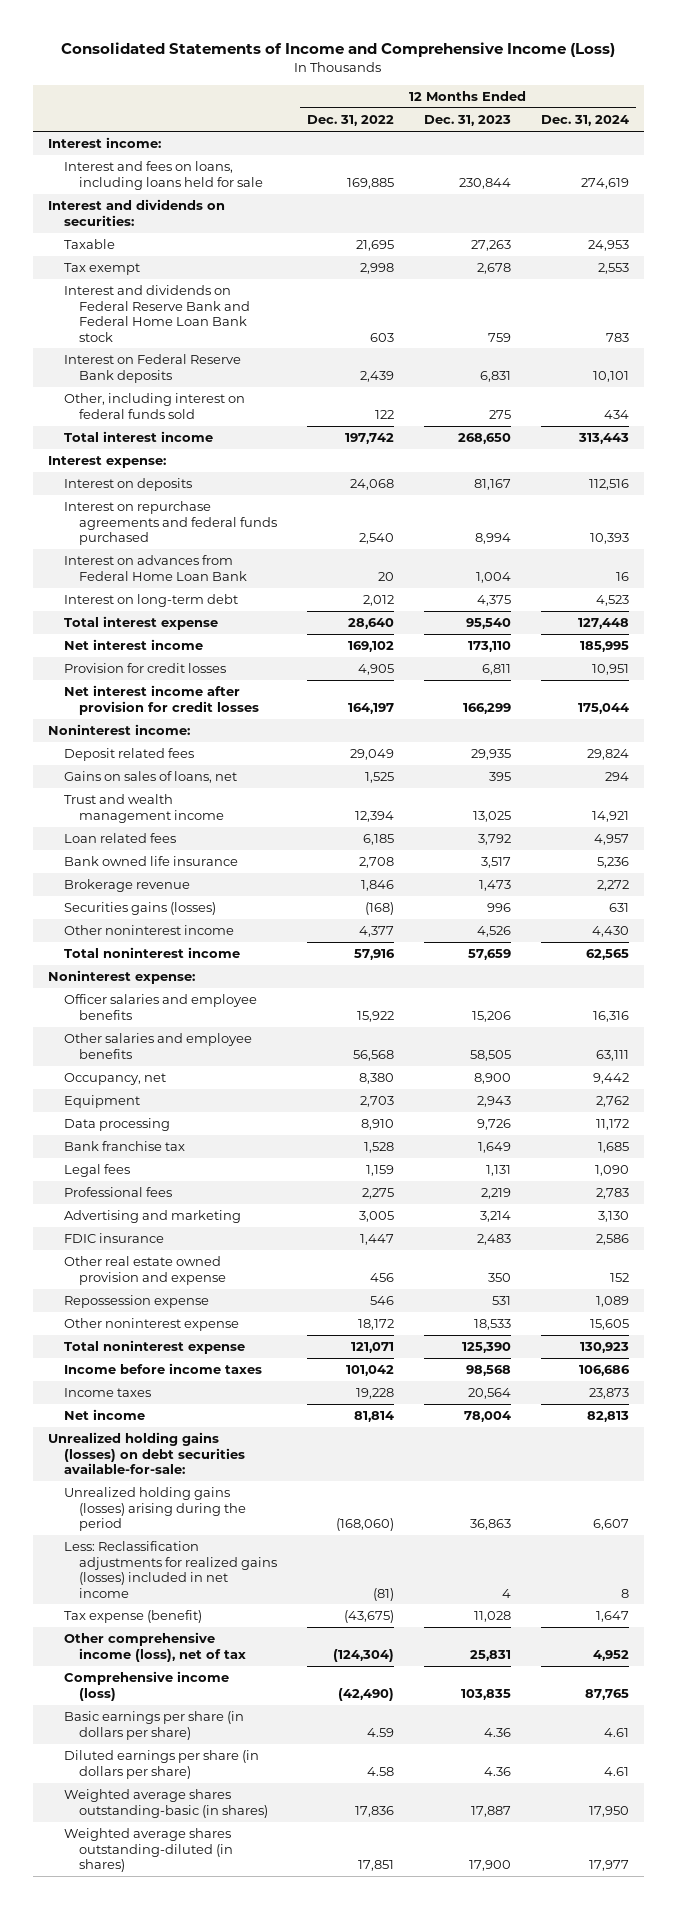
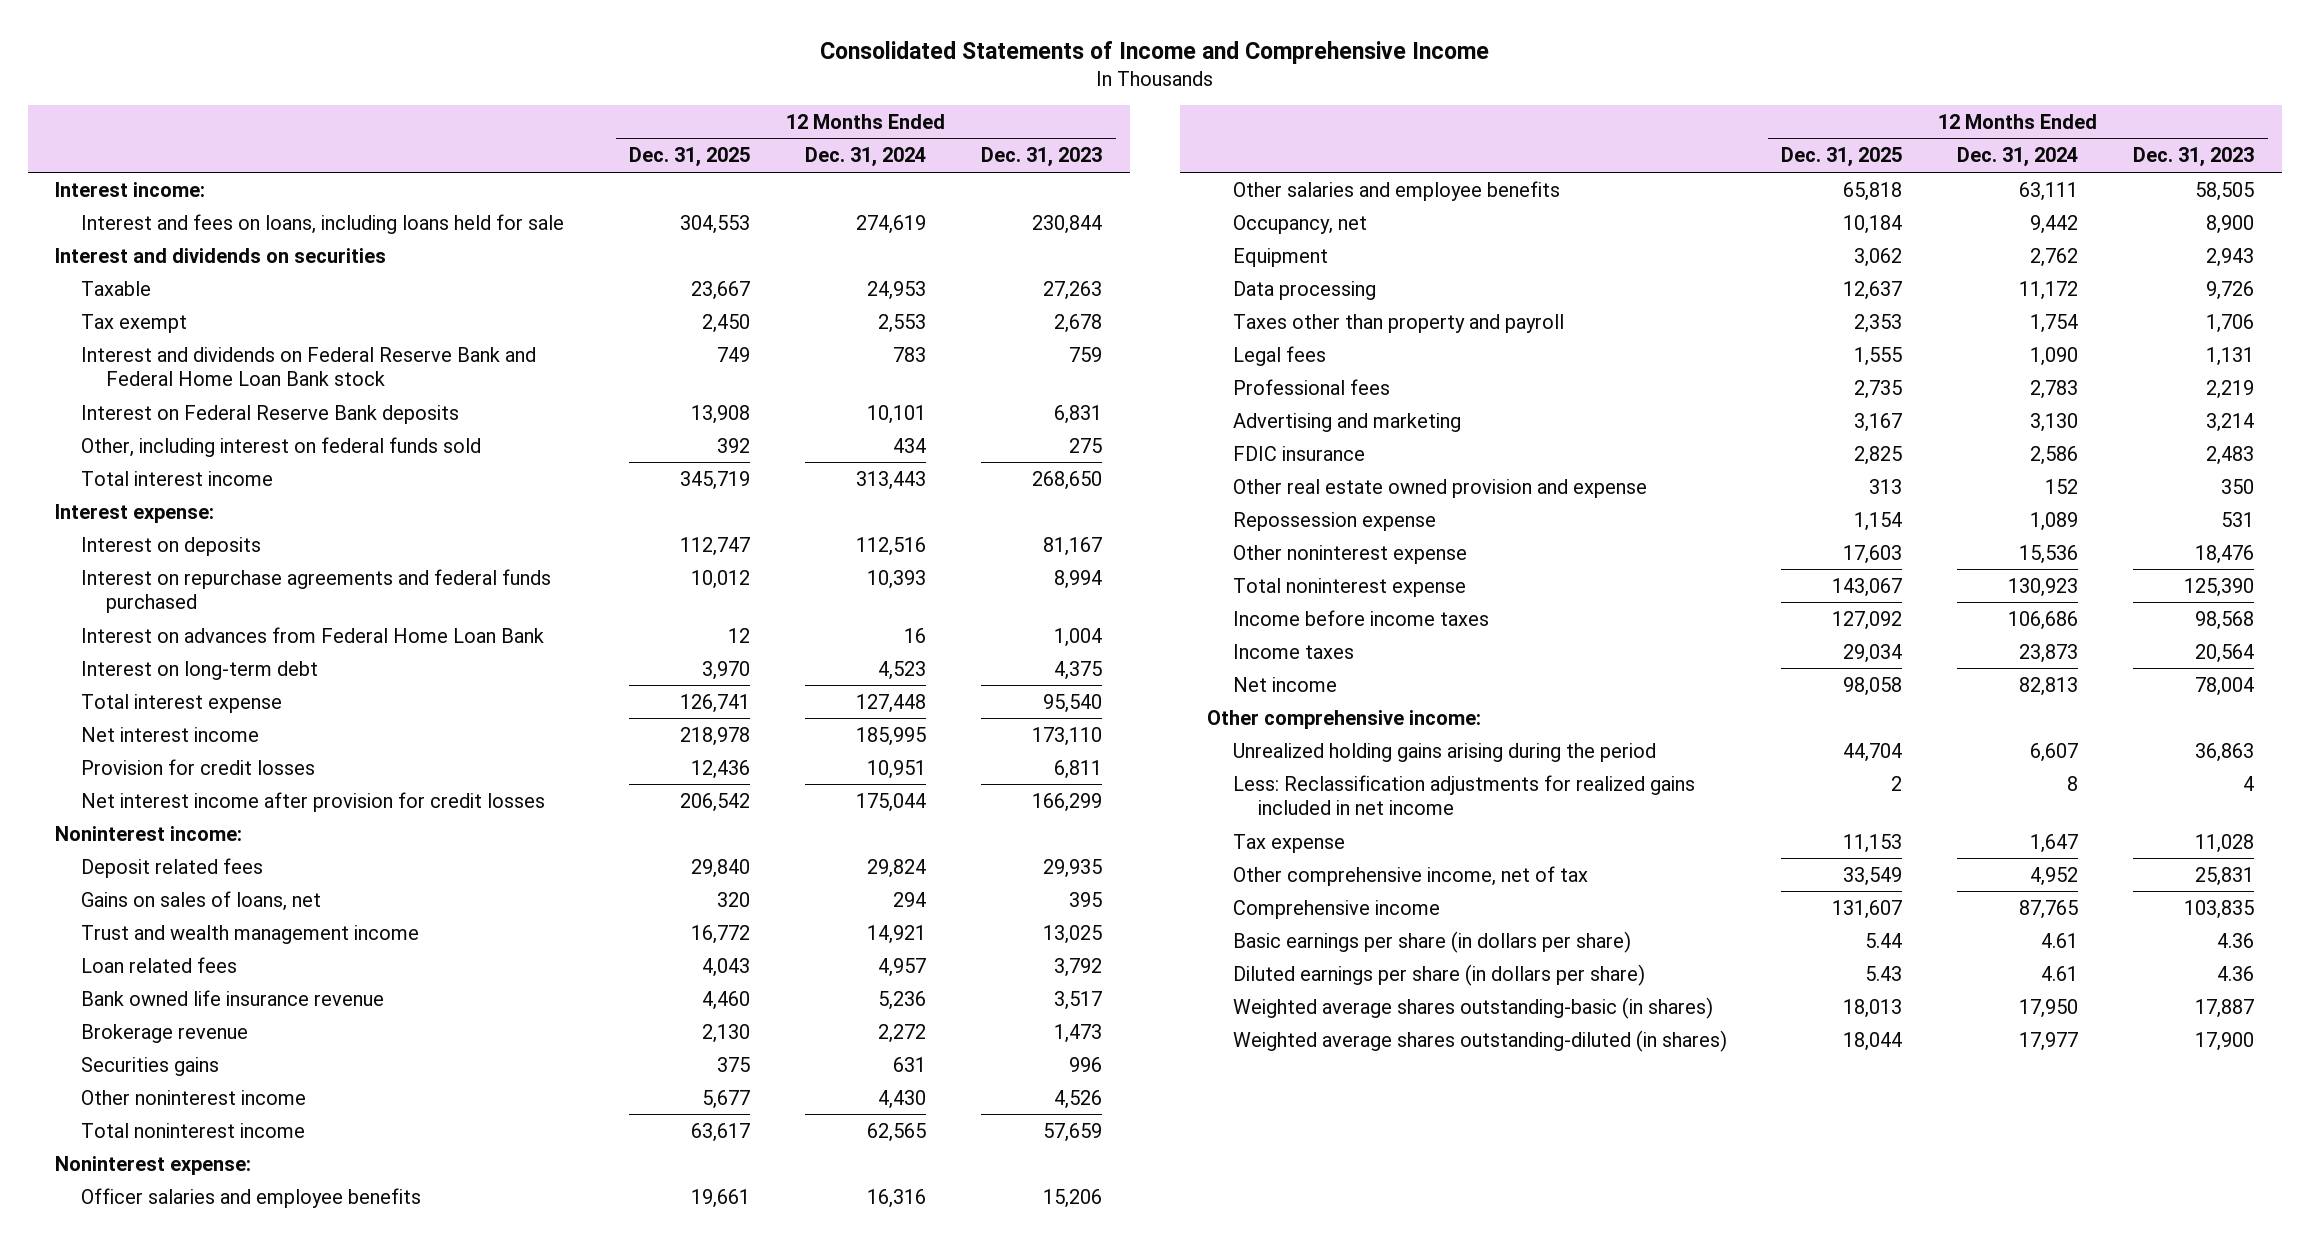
[61,41,616,57] Consolidated Statements of Income and Comprehensive Income (Loss) -> [819,40,1489,64] Consolidated Statements of Income and Comprehensive Income
[307,115,395,127] Dec. 31, 2022 -> none
none -> [629,147,751,168] Dec. 31, 2025
[48,199,226,226] Interest and dividends on securities: -> [55,247,387,263] Interest and dividends on securities
[63,856,238,867] Bank owned life insurance -> [80,989,384,1006] Bank owned life insurance revenue
[63,902,216,916] Securities gains (losses) -> [80,1056,219,1076] Securities gains
[63,1141,185,1152] Bank franchise tax -> none
none -> [1232,313,1564,333] Taxes other than property and payroll
[473,1319,511,1331] 18,533 -> [2195,544,2255,564] 18,476
[589,1319,629,1331] 15,605 -> [2019,544,2079,564] 15,536
[48,1432,245,1475] Unrealized holding gains (losses) on debt securities available-for-sale: -> none
none -> [1207,709,1482,729] Other comprehensive income:
[63,1487,247,1532] Unrealized holding gains (losses) arising during the period -> [1232,742,1656,762] Unrealized holding gains arising during the period
[63,1541,278,1598] Less: Reclassification adjustments for realized gains (losses) included in net income -> [1232,774,1695,816] Less: Reclassification adjustments for realized gains included in net income
[63,1610,202,1624] Tax expense (benefit) -> [1232,833,1345,853] Tax expense
[63,1632,247,1662] Other comprehensive income (loss), net of tax -> [1232,865,1588,886] Other comprehensive income, net of tax
[63,1671,229,1701] Comprehensive income (loss) -> [1232,899,1440,919] Comprehensive income

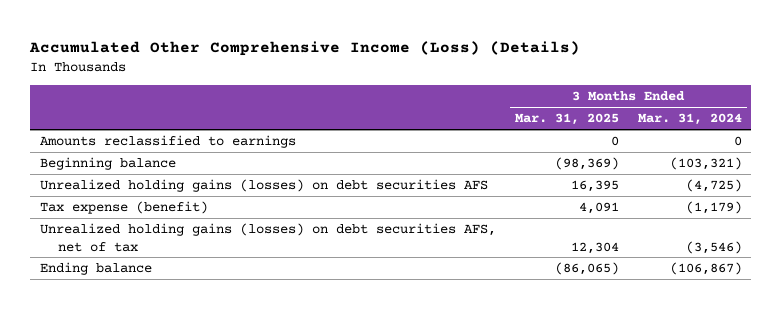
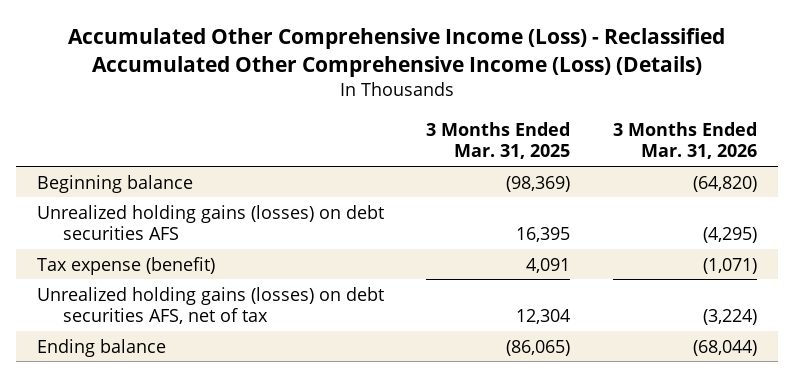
[29,41,581,57] Accumulated Other Comprehensive Income (Loss) (Details) -> [67,27,725,77] Accumulated Other Comprehensive Income (Loss) - Reclassified Accumulated Other Comprehensive Income (Loss) (Details)
[637,113,742,126] Mar. 31, 2024 -> none
none -> [612,122,757,160] 3 Months Ended Mar. 31, 2026
[39,135,296,149] Amounts reclassified to earnings -> none

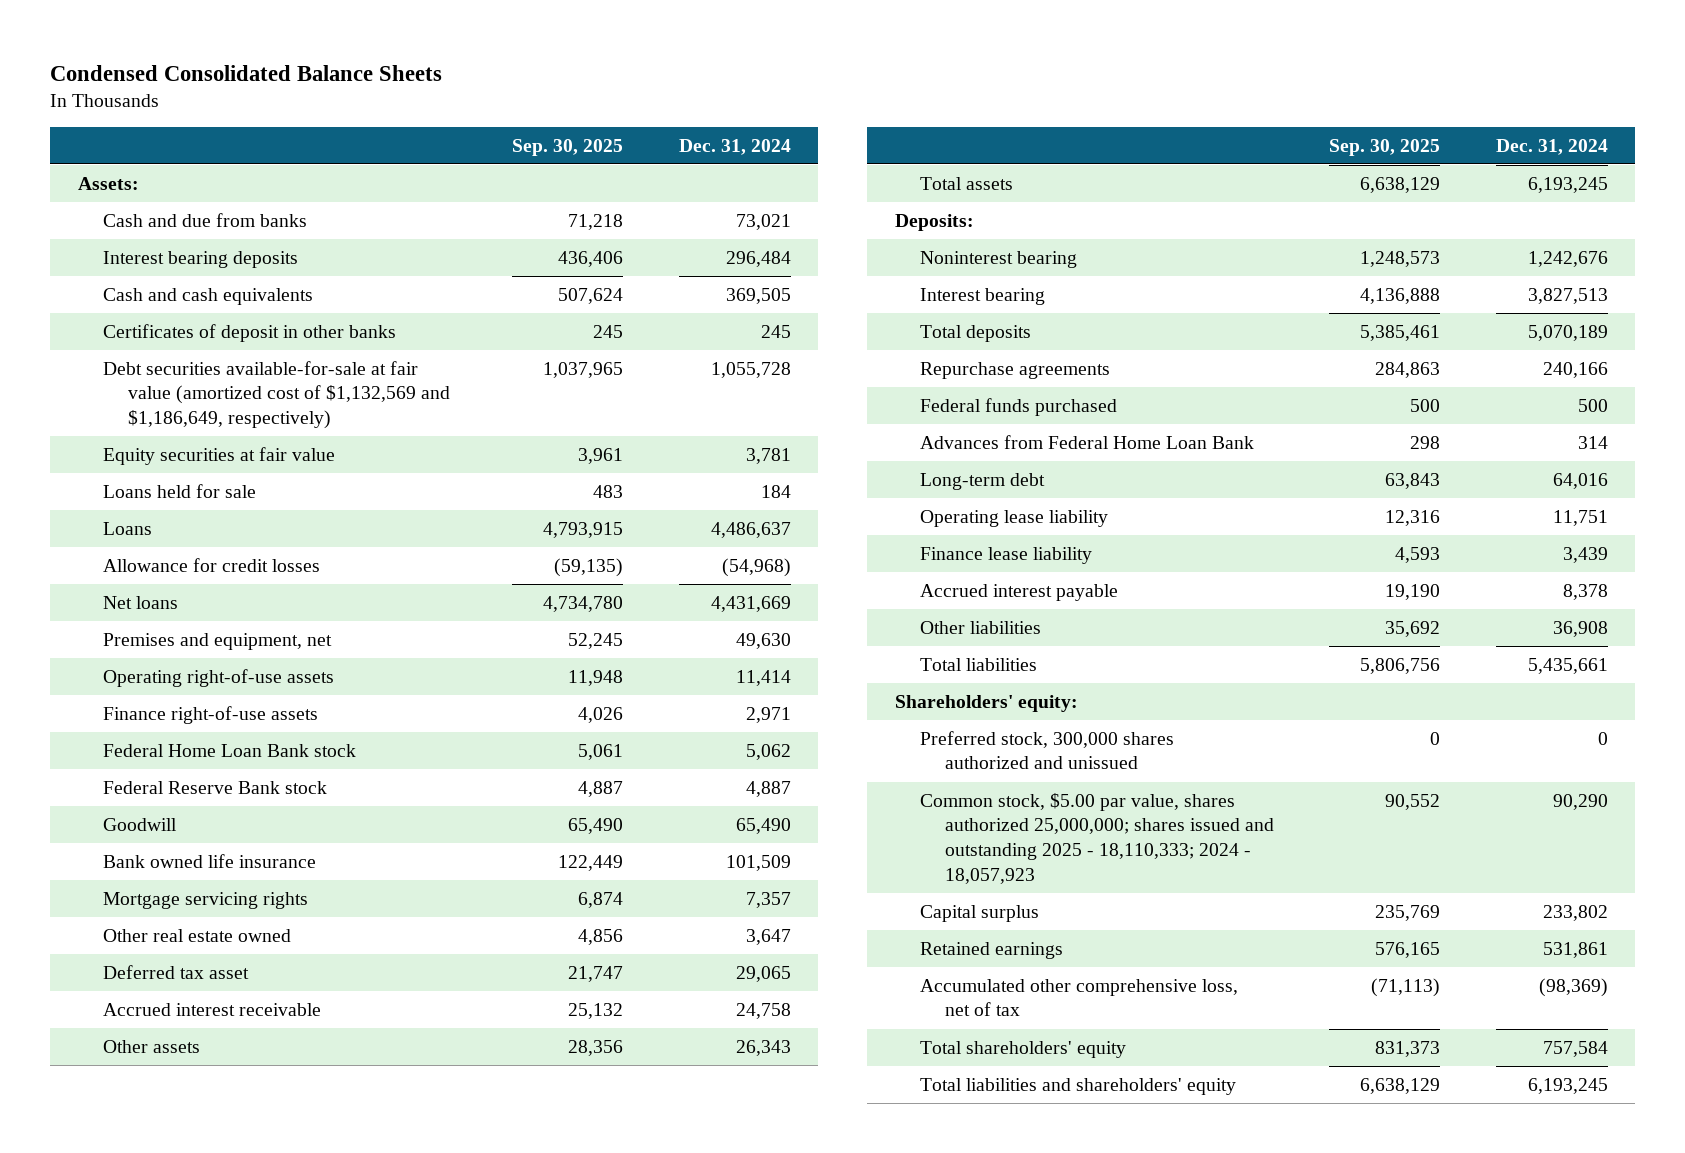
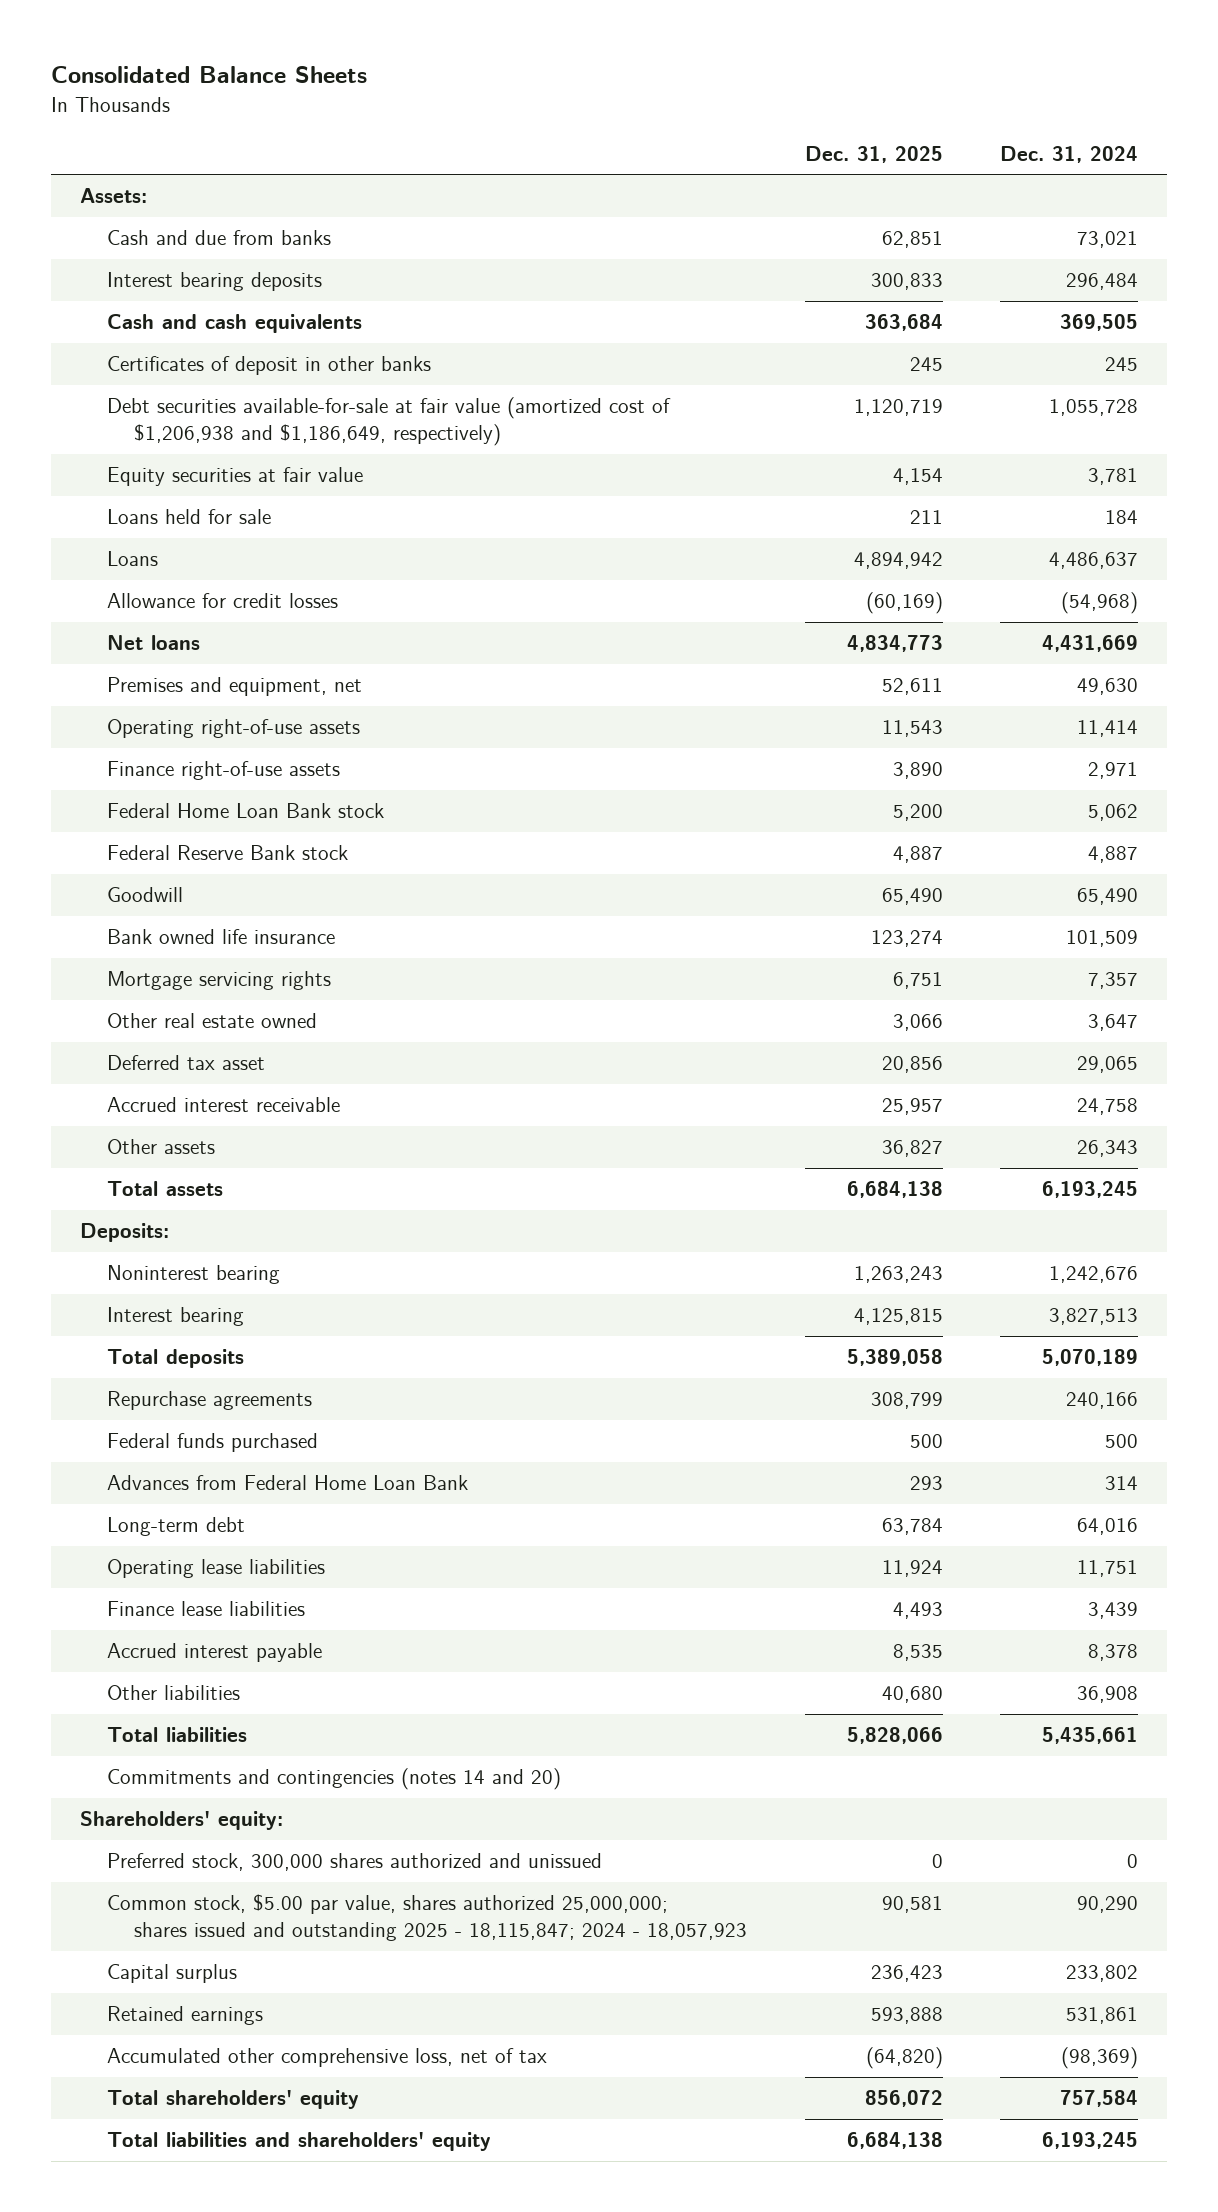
[50,64,443,81] Condensed Consolidated Balance Sheets -> [50,66,367,84] Consolidated Balance Sheets
[512,138,624,156] Sep. 30, 2025 -> none
none -> [804,145,943,163] Dec. 31, 2025
[103,360,451,429] Debt securities available-for-sale at fair value (amortized cost of $1,132,569 and $1,186,649, respectively) -> [106,397,671,447] Debt securities available-for-sale at fair value (amortized cost of $1,206,938 and $1,186,649, respectively)
[919,509,1108,527] Operating lease liability -> [106,1559,325,1579] Operating lease liabilities
[919,546,1092,564] Finance lease liability -> [106,1601,305,1617] Finance lease liabilities
none -> [106,1768,561,1791] Commitments and contingencies (notes 14 and 20)
[919,792,1275,884] Common stock, $5.00 par value, shares authorized 25,000,000; shares issued and outstanding 2025 - 18,110,333; 2024 - 18,057,923 -> [106,1894,748,1942] Common stock, $5.00 par value, shares authorized 25,000,000; shares issued and outstanding 2025 - 18,115,847; 2024 - 18,057,923

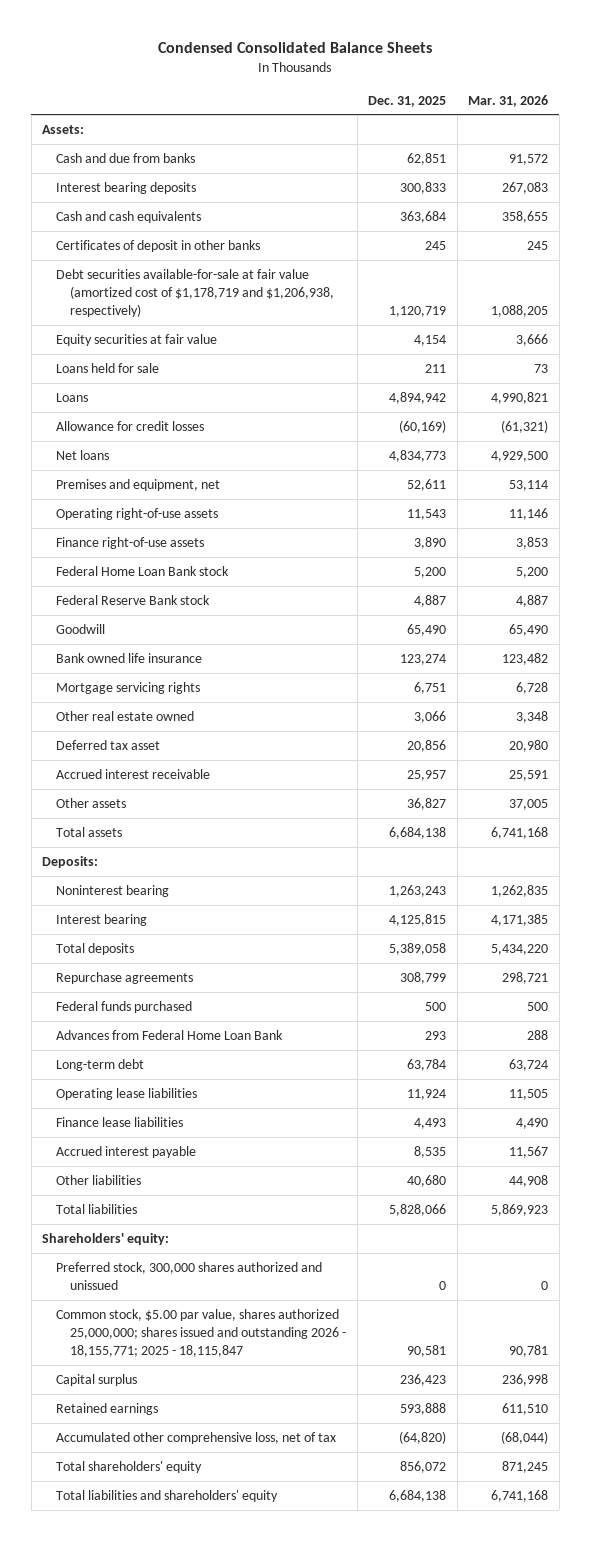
[50,66,367,84] Consolidated Balance Sheets -> [158,41,433,53] Condensed Consolidated Balance Sheets
[1000,145,1139,163] Dec. 31, 2024 -> none
none -> [468,94,549,107] Mar. 31, 2026
[106,397,671,447] Debt securities available-for-sale at fair value (amortized cost of $1,206,938 and $1,186,649, respectively) -> [56,268,335,317] Debt securities available-for-sale at fair value (amortized cost of $1,178,719 and $1,206,938, respectively)
[106,1768,561,1791] Commitments and contingencies (notes 14 and 20) -> none
[106,1894,748,1942] Common stock, $5.00 par value, shares authorized 25,000,000; shares issued and outstanding 2025 - 18,115,847; 2024 - 18,057,923 -> [56,1308,347,1357] Common stock, $5.00 par value, shares authorized 25,000,000; shares issued and outstanding 2026 - 18,155,771; 2025 - 18,115,847

